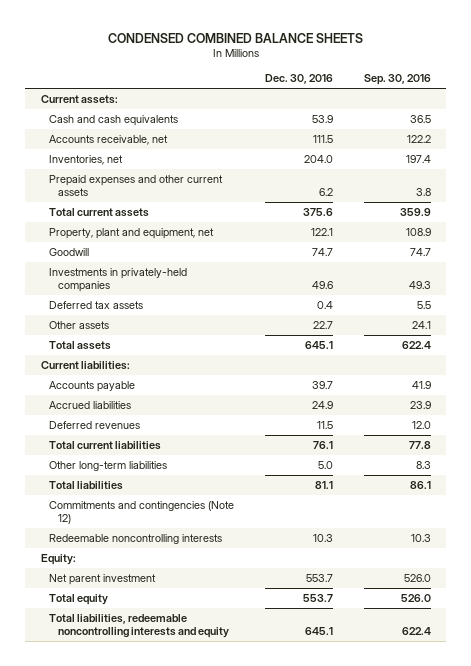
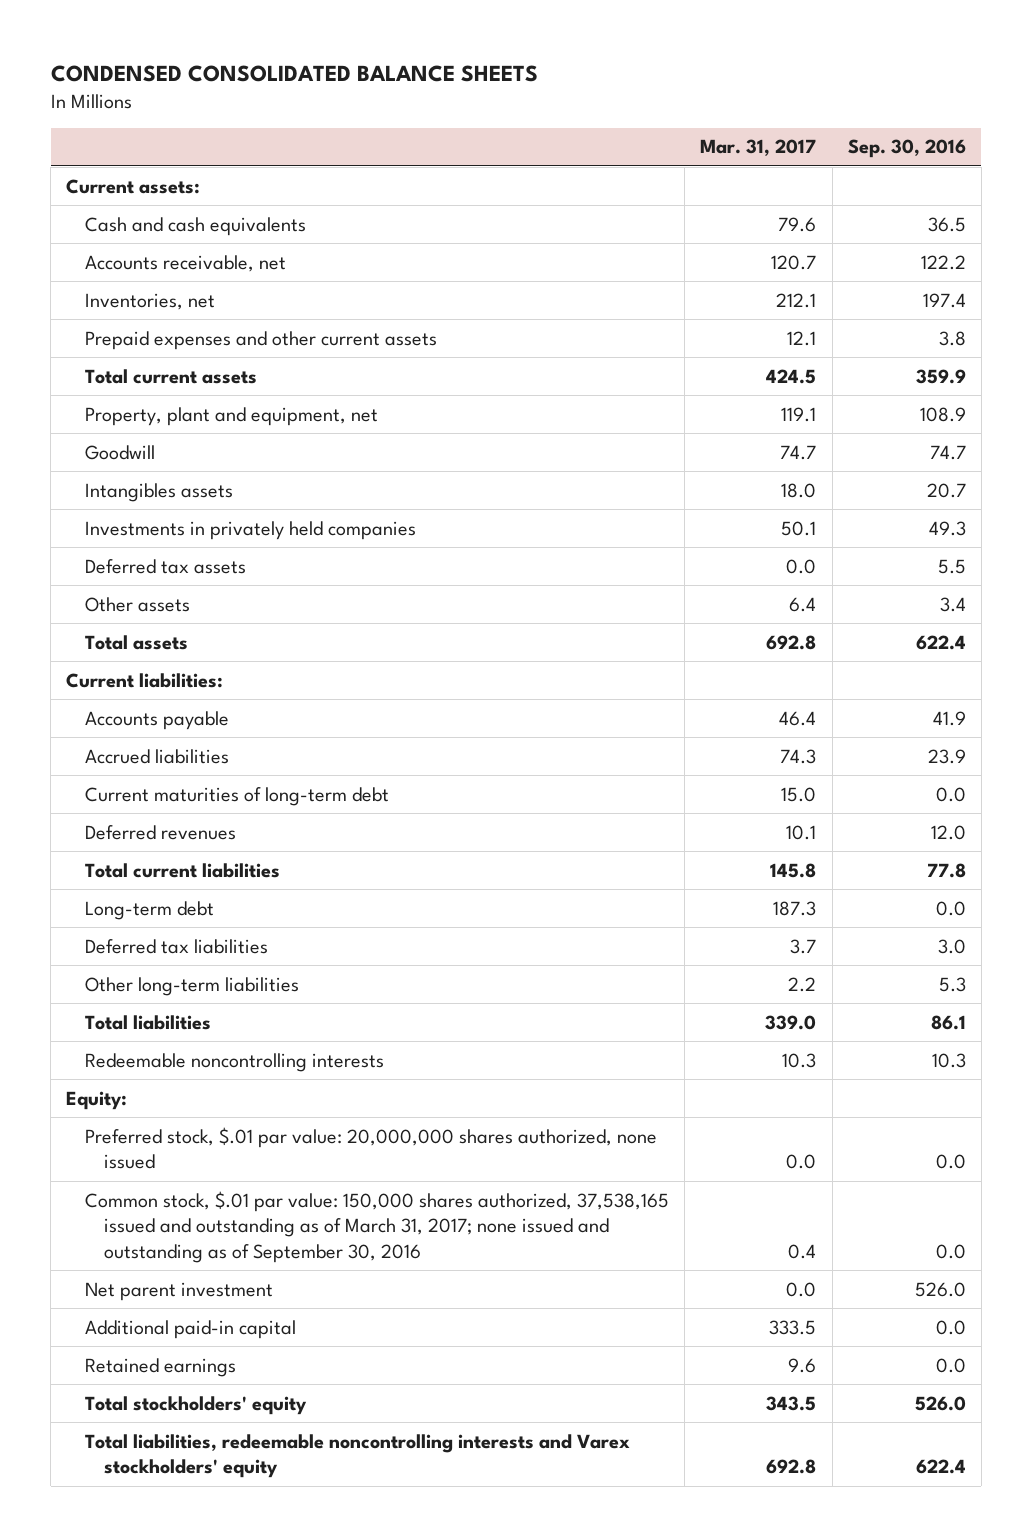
[107,32,363,43] CONDENSED COMBINED BALANCE SHEETS -> [50,65,538,83] CONDENSED CONSOLIDATED BALANCE SHEETS
[265,74,334,85] Dec. 30, 2016 -> none
none -> [700,139,817,157] Mar. 31, 2017
none -> [85,482,234,502] Intangibles assets
[49,267,188,293] Investments in privately-held companies -> [85,520,417,540] Investments in privately held companies
[411,320,431,329] 24.1 -> [939,596,966,612] 3.4
none -> [85,786,390,806] Current maturities of long-term debt
none -> [85,900,215,920] Long-term debt
none -> [85,938,269,954] Deferred tax liabilities
[415,460,431,469] 8.3 -> [938,976,966,992] 5.3
[49,500,235,525] Commitments and contingencies (Note 12) -> none
none -> [85,1126,658,1170] Preferred stock, $.01 par value: 20,000,000 shares authorized, none issued
none -> [85,1190,670,1263] Common stock, $.01 par value: 150,000 shares authorized, 37,538,165 issued and outstanding as of March 31, 2017; none issued and outstanding as of September 30, 2016
none -> [85,1319,297,1339] Additional paid-in capital
none -> [85,1357,237,1377] Retained earnings
[49,593,109,605] Total equity -> [85,1395,308,1415] Total stockholders' equity
[49,613,230,639] Total liabilities, redeemable noncontrolling interests and equity -> [85,1433,631,1479] Total liabilities, redeemable noncontrolling interests and Varex stockholders' equity

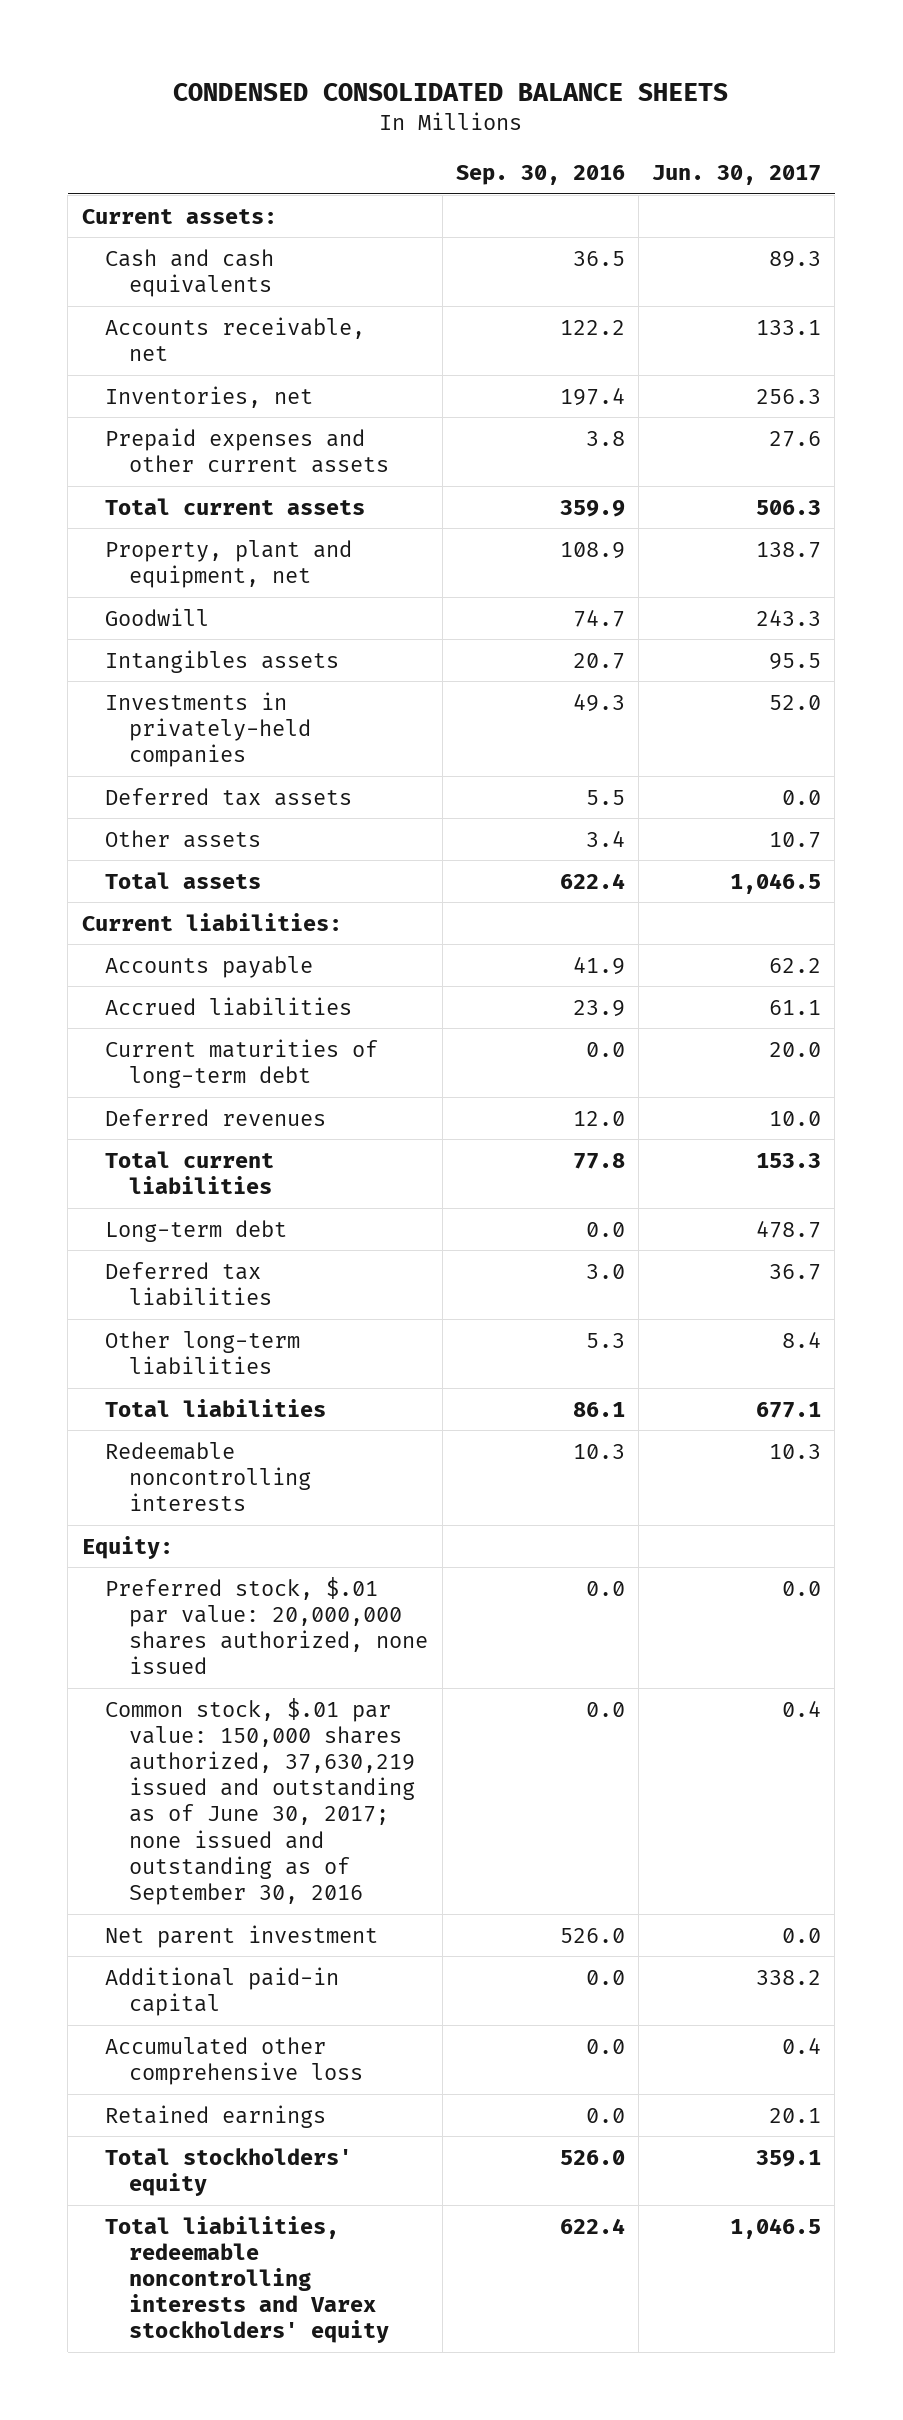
[700,139,817,157] Mar. 31, 2017 -> none
none -> [652,164,822,185] Jun. 30, 2017
[85,520,417,540] Investments in privately held companies -> [105,691,312,768] Investments in privately-held companies
[85,1190,670,1263] Common stock, $.01 par value: 150,000 shares authorized, 37,538,165 issued and outstanding as of March 31, 2017; none issued and outstanding as of September 30, 2016 -> [105,1697,416,1905] Common stock, $.01 par value: 150,000 shares authorized, 37,630,219 issued and outstanding as of June 30, 2017; none issued and outstanding as of September 30, 2016
none -> [105,2036,364,2085] Accumulated other comprehensive loss

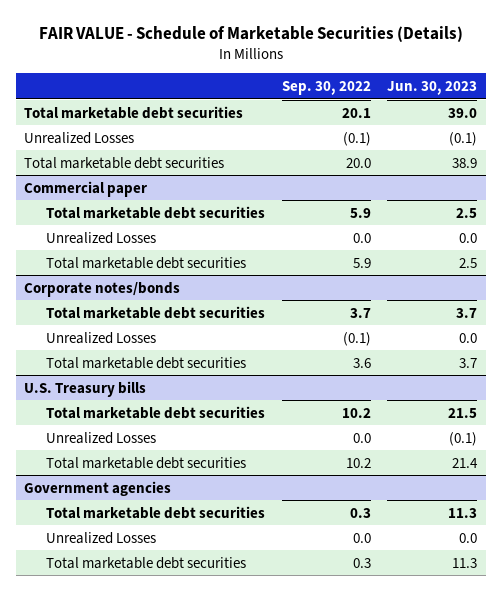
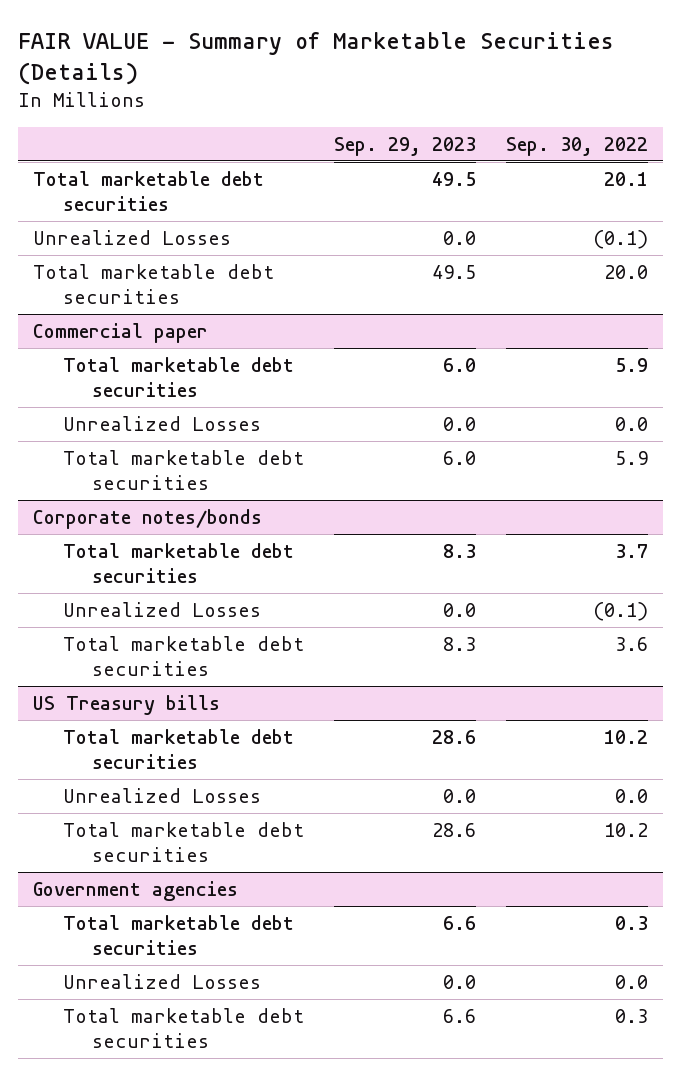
[38,25,463,42] FAIR VALUE - Schedule of Marketable Securities (Details) -> [18,32,615,86] FAIR VALUE - Summary of Marketable Securities (Details)
[387,80,478,95] Jun. 30, 2023 -> none
none -> [333,136,476,156] Sep. 29, 2023
[24,380,147,397] U.S. Treasury bills -> [33,694,221,715] US Treasury bills

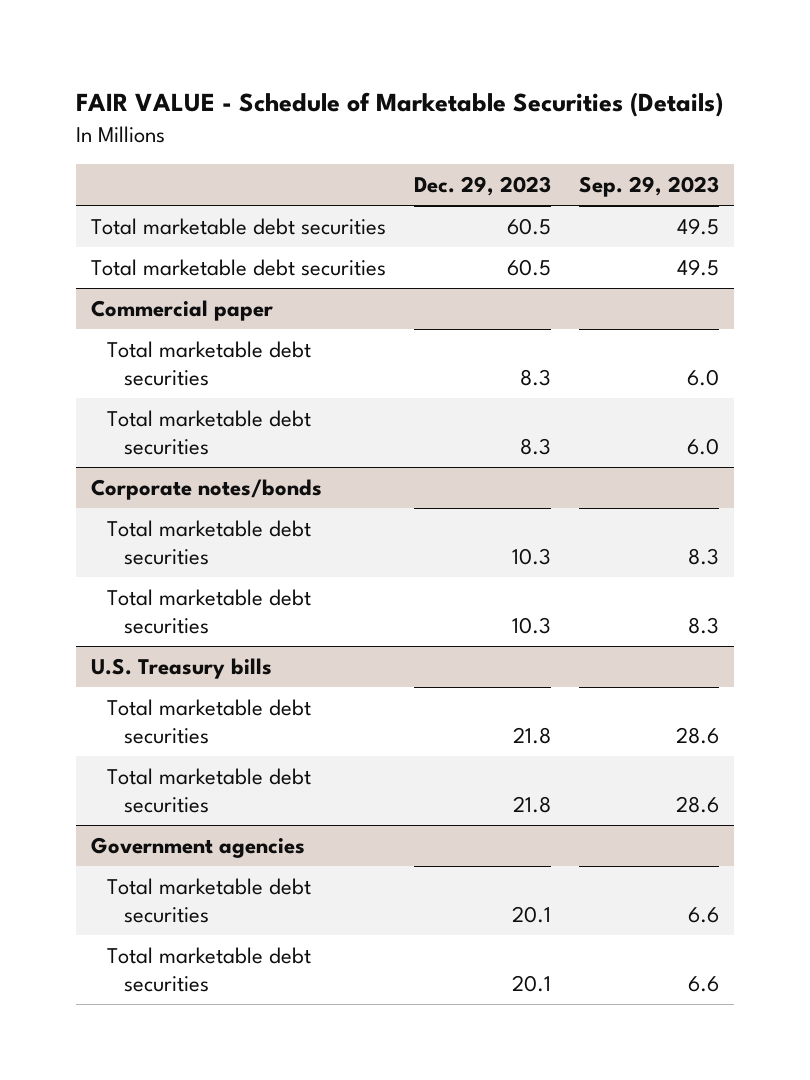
[18,32,615,86] FAIR VALUE - Summary of Marketable Securities (Details) -> [76,92,724,118] FAIR VALUE - Schedule of Marketable Securities (Details)
[505,136,648,156] Sep. 30, 2022 -> none
none -> [413,176,551,197] Dec. 29, 2023
[33,229,232,245] Unrealized Losses -> none
[62,415,261,431] Unrealized Losses -> none
[62,601,261,617] Unrealized Losses -> none
[33,694,221,715] US Treasury bills -> [90,658,272,680] U.S. Treasury bills
[62,787,261,803] Unrealized Losses -> none
[62,973,261,989] Unrealized Losses -> none

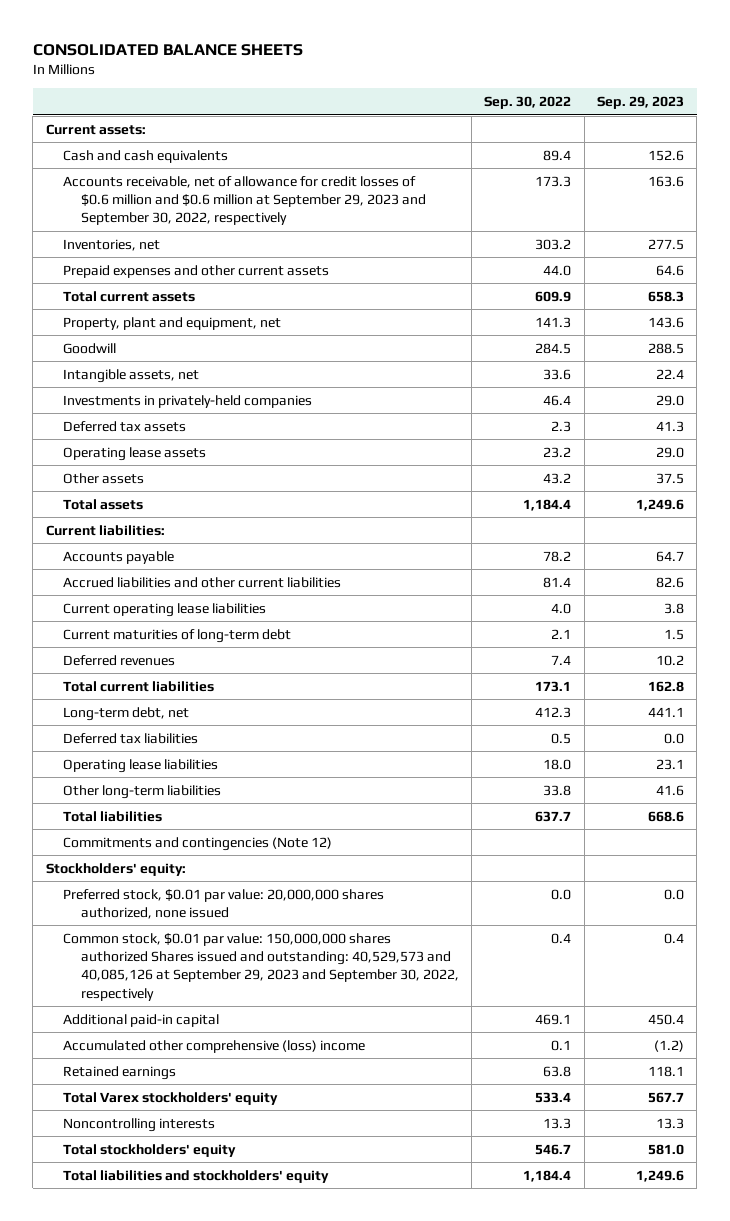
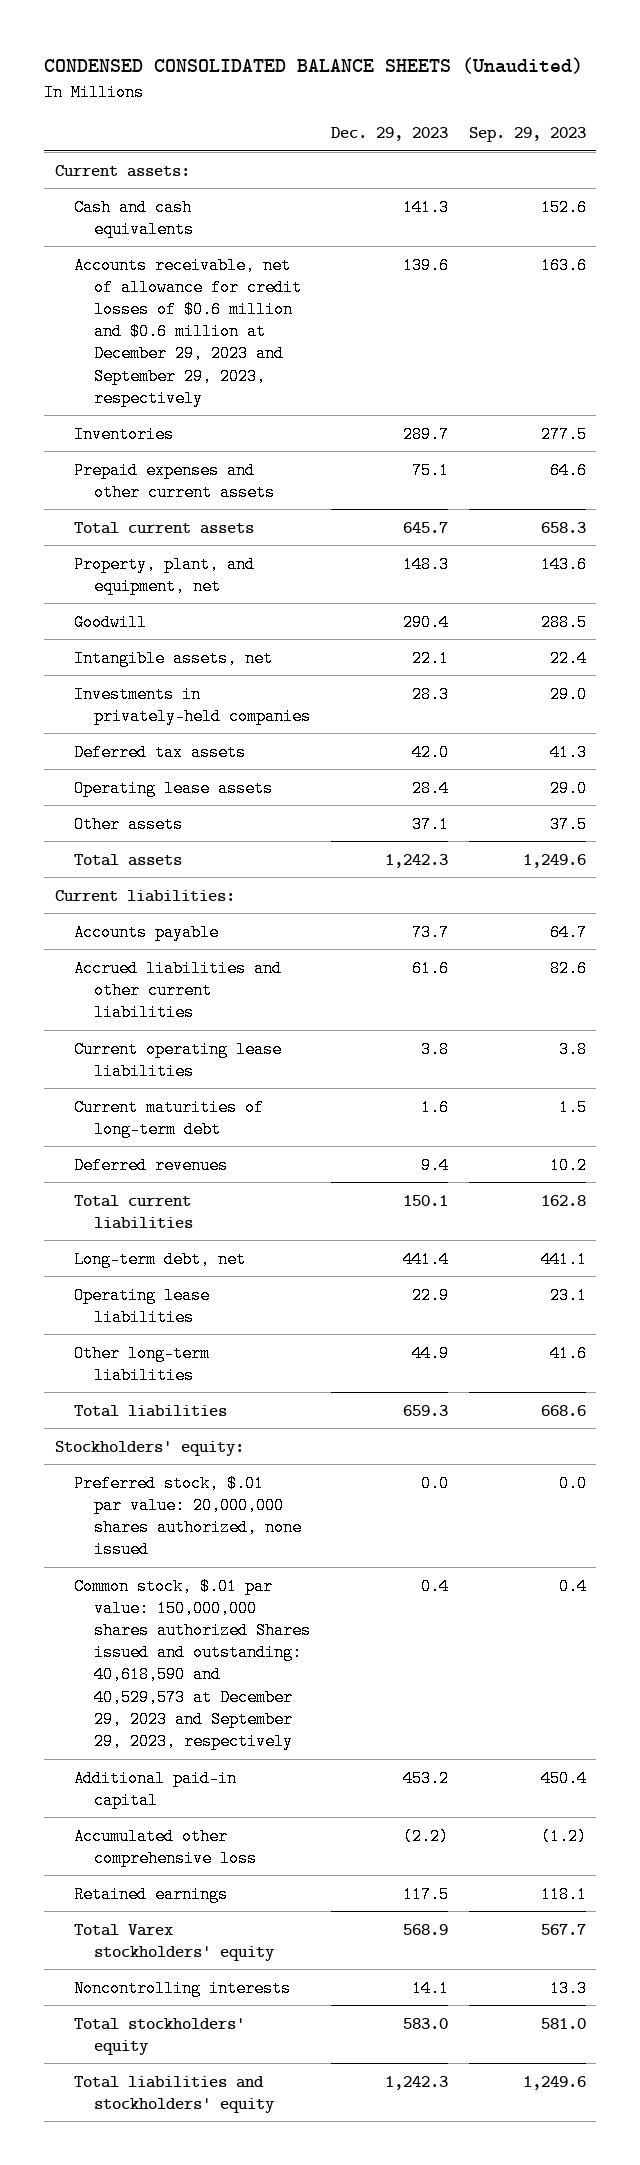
[32,44,303,57] CONSOLIDATED BALANCE SHEETS -> [44,57,584,75] CONDENSED CONSOLIDATED BALANCE SHEETS (Unaudited)
[484,96,572,110] Sep. 30, 2022 -> none
none -> [330,127,448,142] Dec. 29, 2023
[63,175,426,226] Accounts receivable, net of allowance for credit losses of $0.6 million and $0.6 million at September 29, 2023 and September 30, 2022, respectively -> [74,256,303,407] Accounts receivable, net of allowance for credit losses of $0.6 million and $0.6 million at December 29, 2023 and September 29, 2023, respectively
[63,238,161,251] Inventories, net -> [74,425,175,443] Inventories
[63,316,282,330] Property, plant and equipment, net -> [74,555,256,595] Property, plant, and equipment, net
[63,732,199,744] Deferred tax liabilities -> none
[63,836,333,851] Commitments and contingencies (Note 12) -> none
[63,888,385,920] Preferred stock, $0.01 par value: 20,000,000 shares authorized, none issued -> [74,1474,303,1559] Preferred stock, $.01 par value: 20,000,000 shares authorized, none issued
[63,932,459,1001] Common stock, $0.01 par value: 150,000,000 shares authorized Shares issued and outstanding: 40,529,573 and 40,085,126 at September 29, 2023 and September 30, 2022, respectively -> [74,1577,312,1751] Common stock, $.01 par value: 150,000,000 shares authorized Shares issued and outstanding: 40,618,590 and 40,529,573 at December 29, 2023 and September 29, 2023, respectively
[63,1039,366,1053] Accumulated other comprehensive (loss) income -> [74,1827,258,1867] Accumulated other comprehensive loss

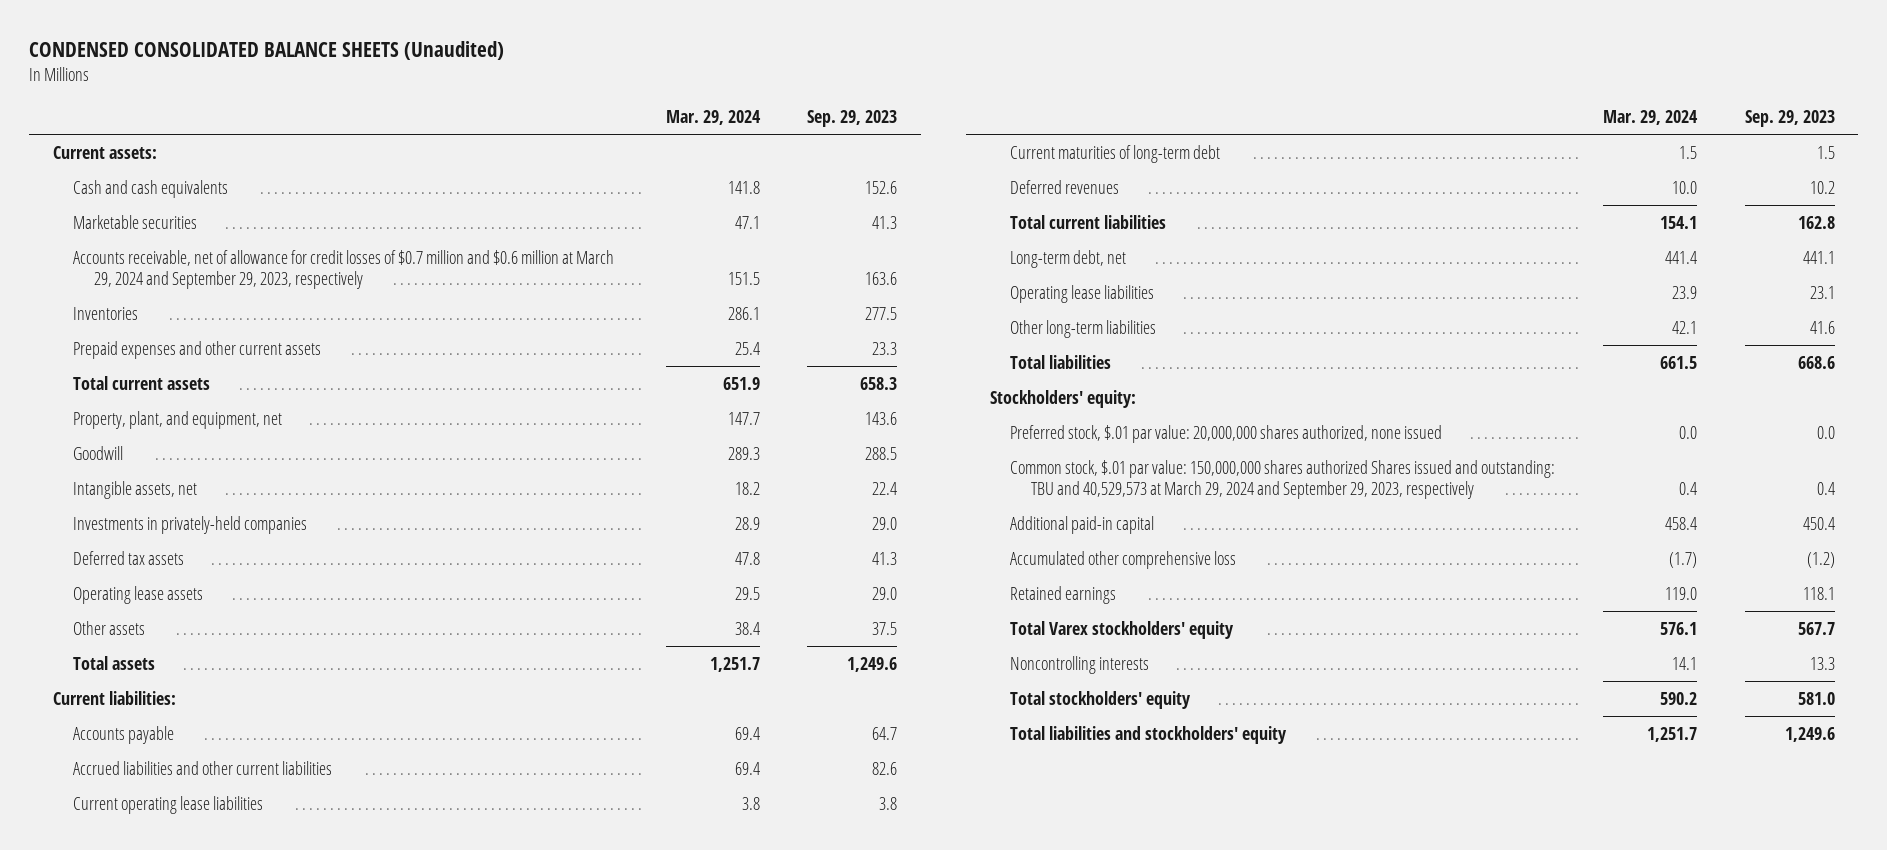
[330,127,448,142] Dec. 29, 2023 -> none
none -> [665,110,761,126] Mar. 29, 2024
none -> [73,214,198,229] Marketable securities
[74,256,303,407] Accounts receivable, net of allowance for credit losses of $0.6 million and $0.6 million at December 29, 2023 and September 29, 2023, respectively -> [73,249,615,289] Accounts receivable, net of allowance for credit losses of $0.7 million and $0.6 million at March 29, 2024 and September 29, 2023, respectively
[549,461,587,479] 64.6 -> [872,341,898,355] 23.3
[74,1577,312,1751] Common stock, $.01 par value: 150,000,000 shares authorized Shares issued and outstanding: 40,618,590 and 40,529,573 at December 29, 2023 and September 29, 2023, respectively -> [1010,459,1556,499] Common stock, $.01 par value: 150,000,000 shares authorized Shares issued and outstanding: TBU and 40,529,573 at March 29, 2024 and September 29, 2023, respectively

